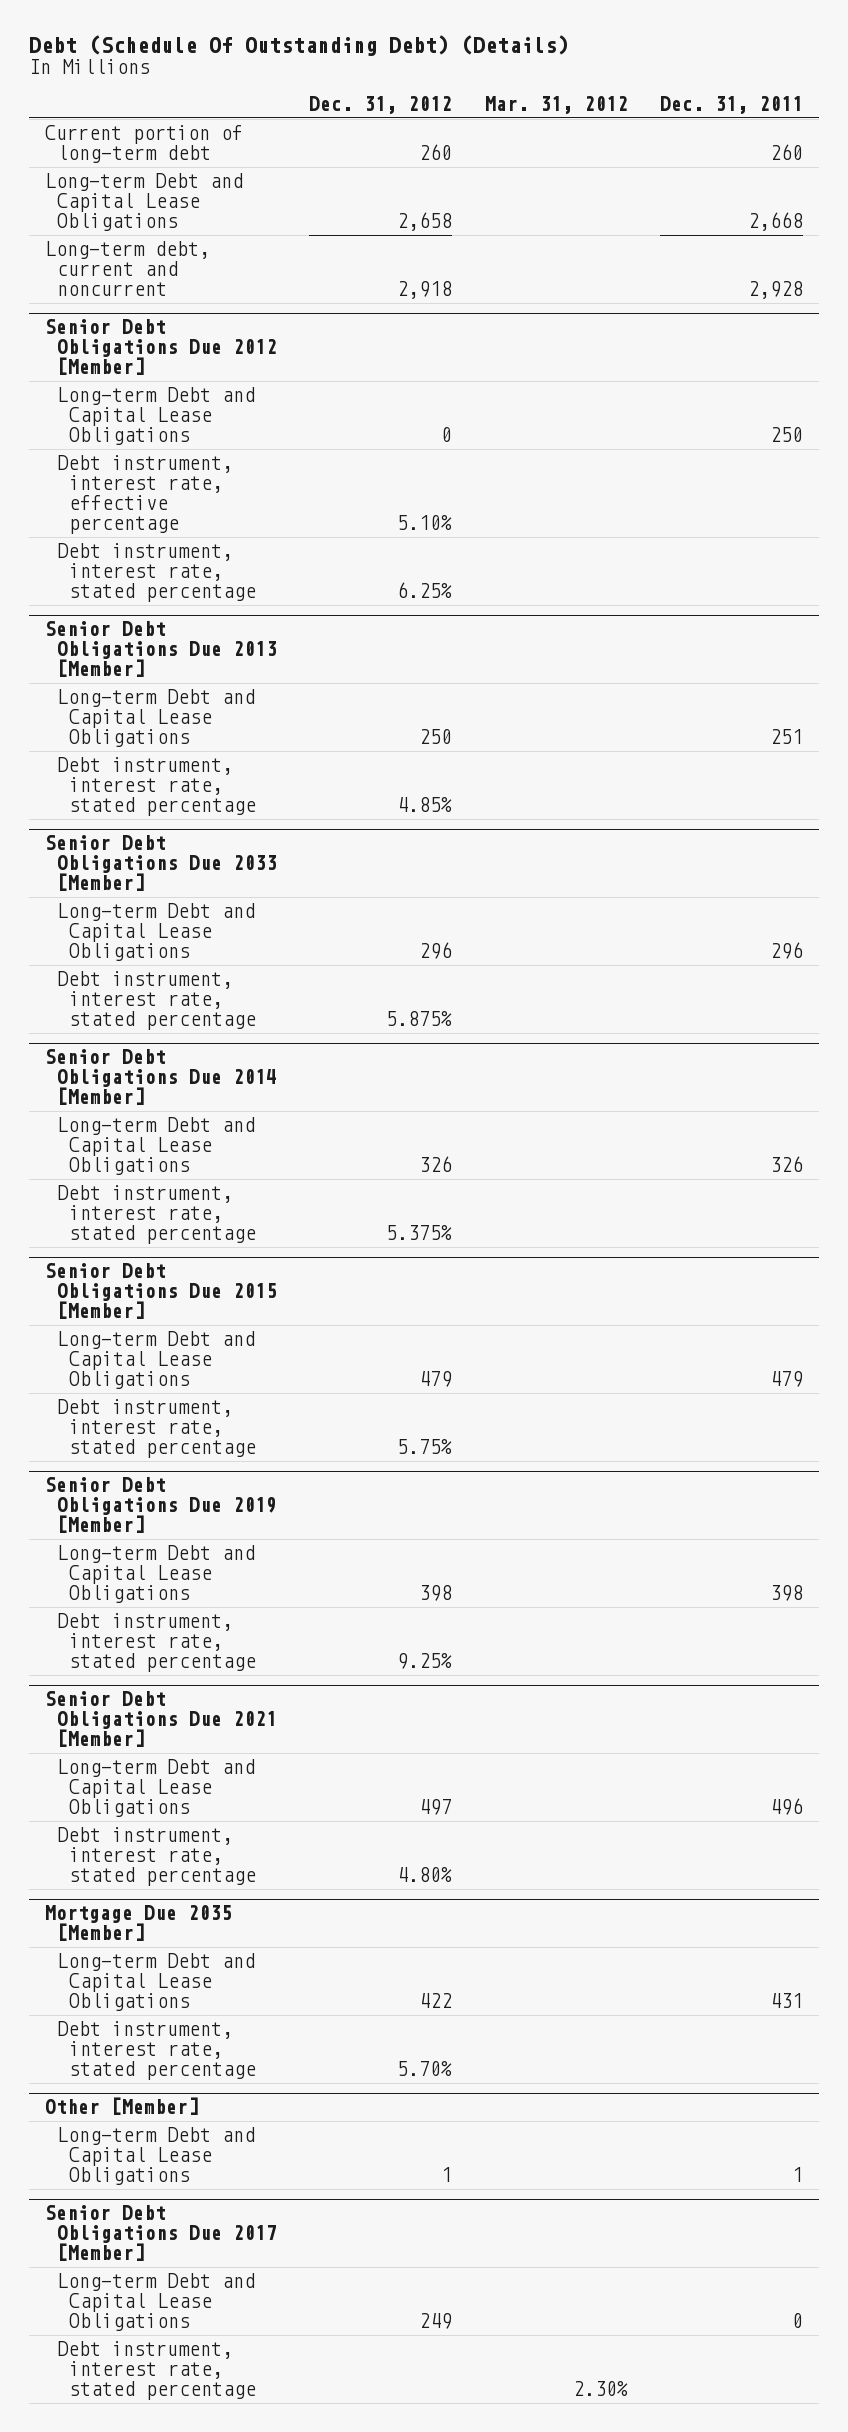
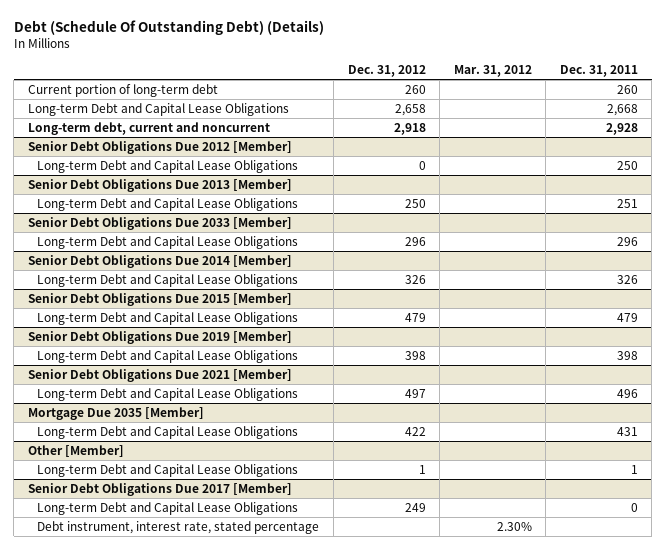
[56,455,233,535] Debt instrument, interest rate, effective percentage -> none
[56,543,256,603] Debt instrument, interest rate, stated percentage -> none
[56,757,256,817] Debt instrument, interest rate, stated percentage -> none
[56,971,256,1031] Debt instrument, interest rate, stated percentage -> none
[56,1185,256,1245] Debt instrument, interest rate, stated percentage -> none
[56,1399,256,1459] Debt instrument, interest rate, stated percentage -> none
[56,1613,256,1673] Debt instrument, interest rate, stated percentage -> none
[56,1827,256,1887] Debt instrument, interest rate, stated percentage -> none
[56,2021,256,2081] Debt instrument, interest rate, stated percentage -> none

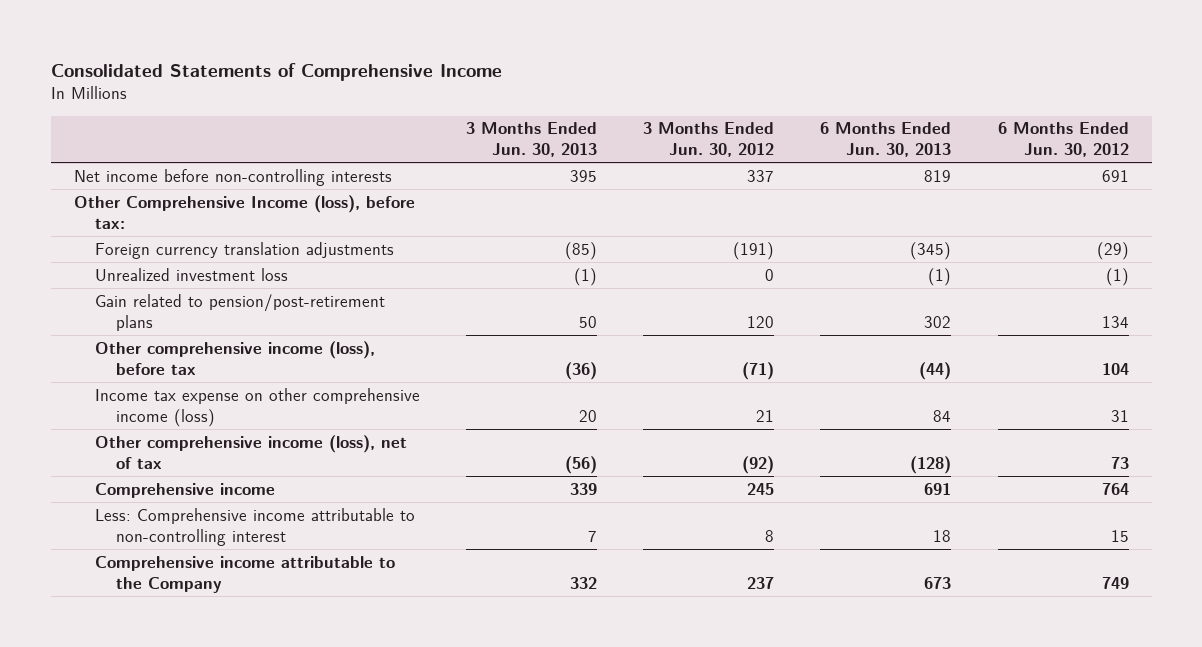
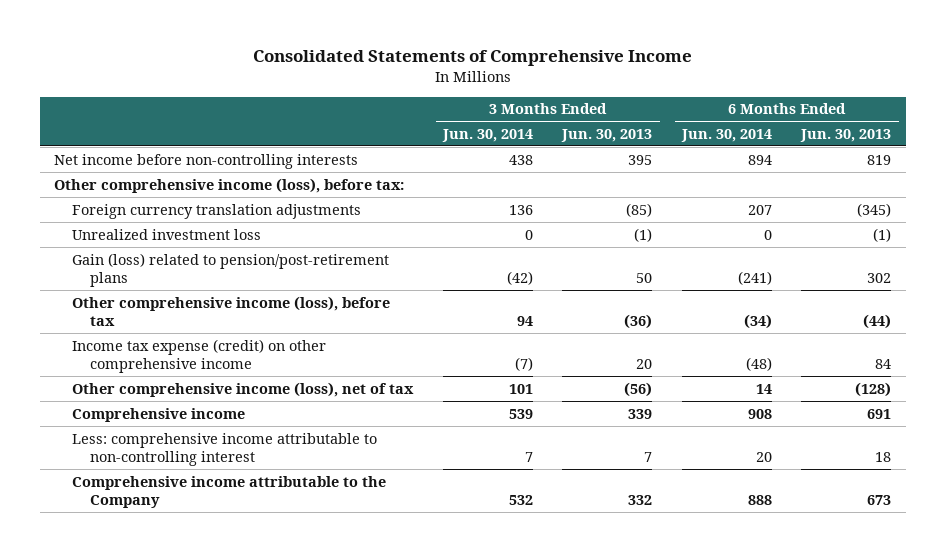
[643,122,775,158] 3 Months Ended Jun. 30, 2012 -> none
[997,122,1129,158] 6 Months Ended Jun. 30, 2012 -> none
none -> [441,128,533,142] Jun. 30, 2014
none -> [680,128,772,142] Jun. 30, 2014
[73,194,415,229] Other Comprehensive Income (loss), before tax: -> [54,177,405,193] Other comprehensive income (loss), before tax:
[94,293,385,331] Gain related to pension/post-retirement plans -> [72,252,390,288] Gain (loss) related to pension/post-retirement plans
[94,387,420,427] Income tax expense on other comprehensive income (loss) -> [72,338,327,374] Income tax expense (credit) on other comprehensive income
[94,507,415,546] Less: Comprehensive income attributable to non-controlling interest -> [72,432,378,467] Less: comprehensive income attributable to non-controlling interest

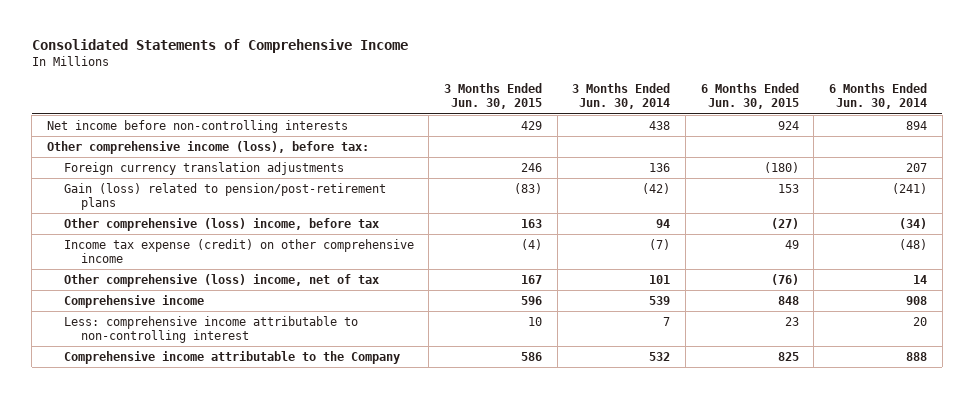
[561,128,653,142] Jun. 30, 2013 -> none
[800,128,892,142] Jun. 30, 2013 -> none
none -> [444,83,543,110] 3 Months Ended Jun. 30, 2015
none -> [700,83,799,110] 6 Months Ended Jun. 30, 2015
[72,228,262,240] Unrealized investment loss -> none
[72,295,391,327] Other comprehensive income (loss), before tax -> [63,217,379,231] Other comprehensive (loss) income, before tax
[72,381,415,397] Other comprehensive income (loss), net of tax -> [63,273,379,287] Other comprehensive (loss) income, net of tax

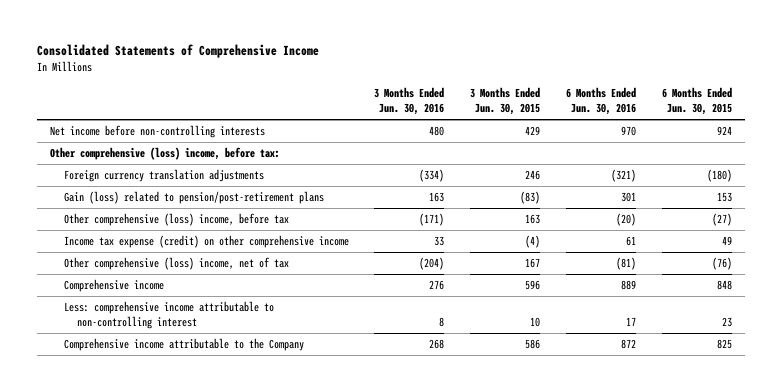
[572,83,671,110] 3 Months Ended Jun. 30, 2014 -> none
[829,83,928,110] 6 Months Ended Jun. 30, 2014 -> none
none -> [374,87,445,116] 3 Months Ended Jun. 30, 2016
none -> [565,87,636,116] 6 Months Ended Jun. 30, 2016
[46,140,369,154] Other comprehensive income (loss), before tax: -> [50,147,281,161] Other comprehensive (loss) income, before tax:

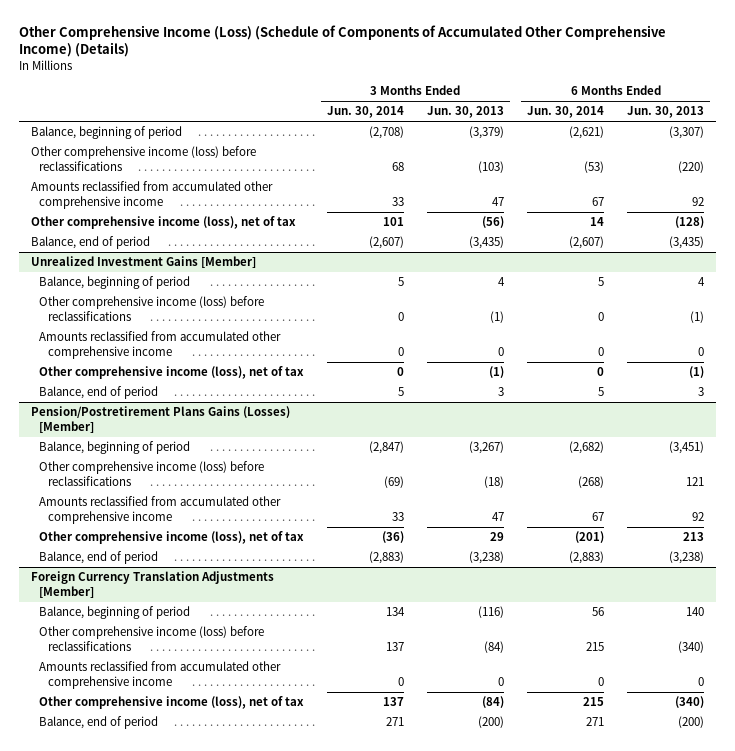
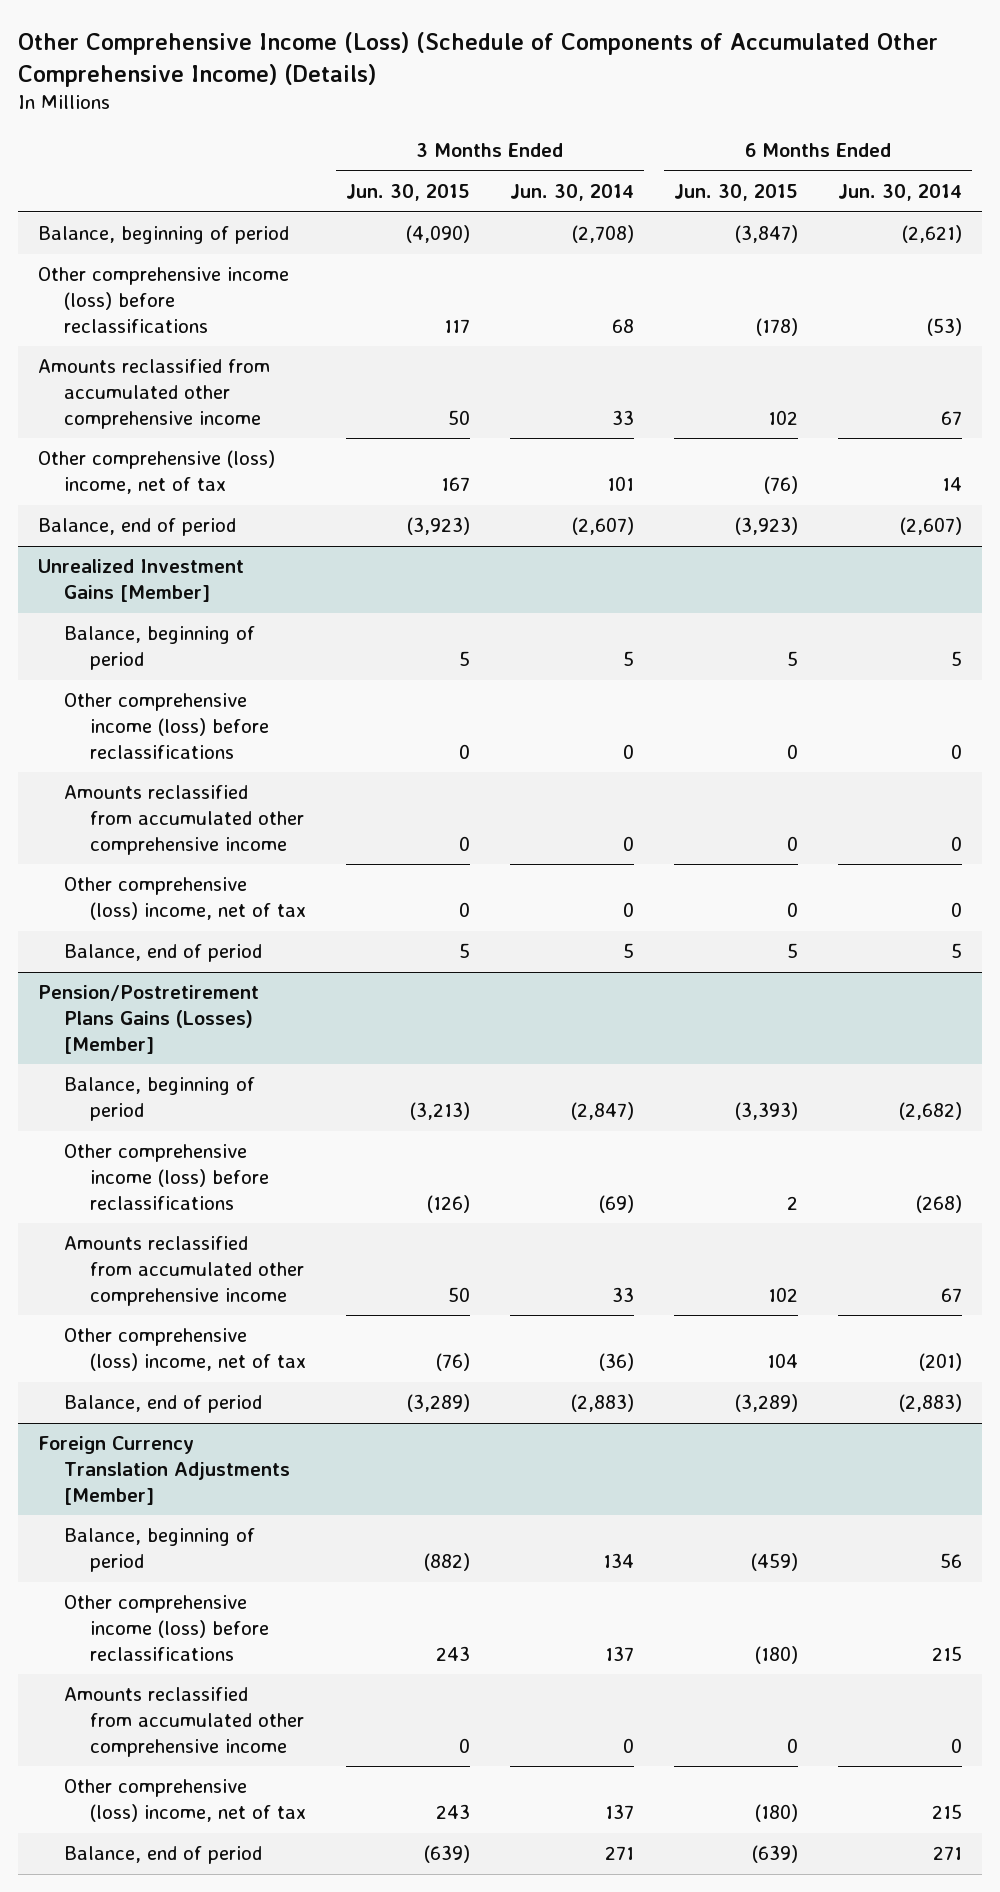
[426,106,504,119] Jun. 30, 2013 -> none
[627,106,705,119] Jun. 30, 2013 -> none
none -> [346,184,471,202] Jun. 30, 2015
none -> [673,184,798,202] Jun. 30, 2015
[31,216,297,230] Other comprehensive income (loss), net of tax -> [38,450,276,495] Other comprehensive (loss) income, net of tax
[39,366,305,380] Other comprehensive income (loss), net of tax -> [64,877,307,921] Other comprehensive (loss) income, net of tax
[39,531,305,545] Other comprehensive income (loss), net of tax -> [64,1328,307,1372] Other comprehensive (loss) income, net of tax
[39,696,305,710] Other comprehensive income (loss), net of tax -> [64,1779,307,1823] Other comprehensive (loss) income, net of tax

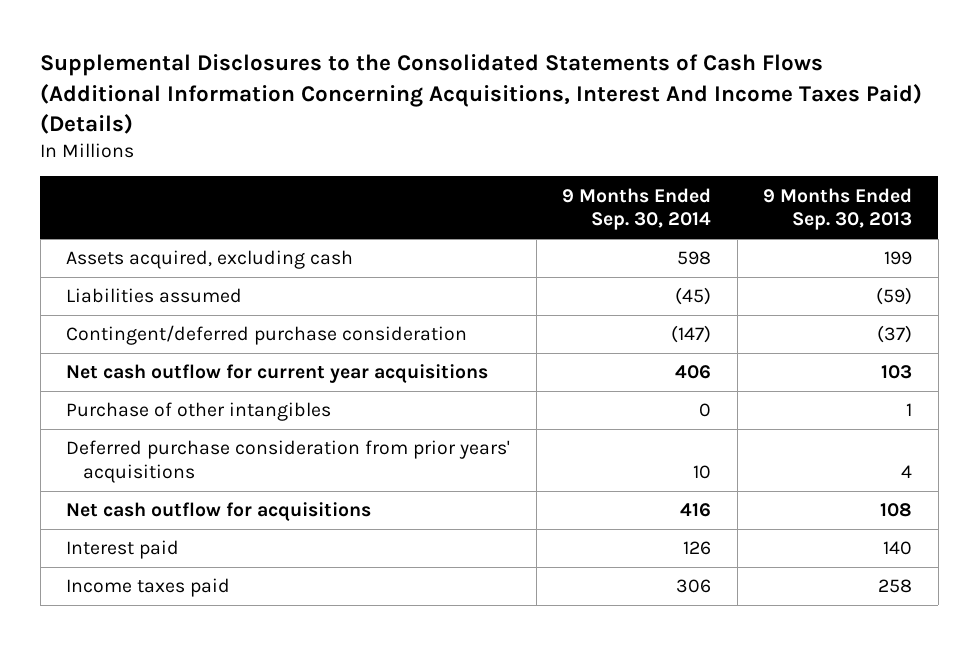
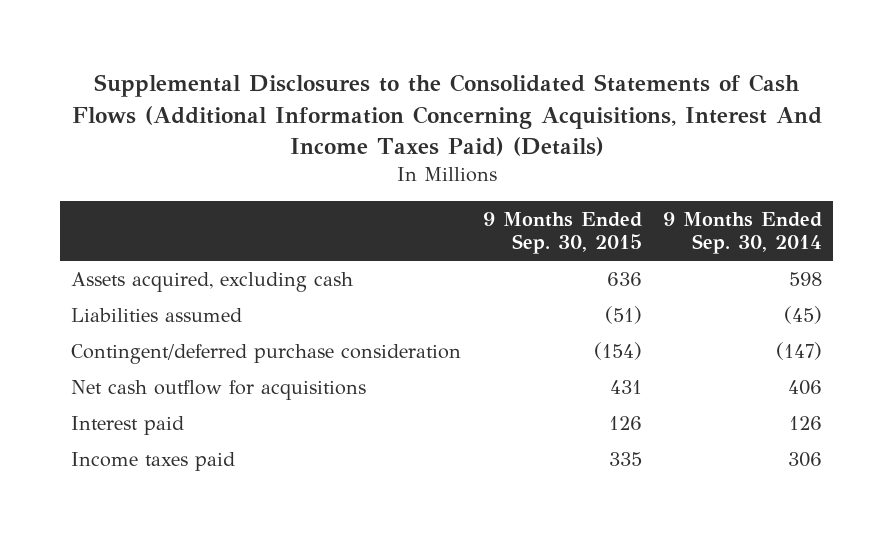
[763,187,913,231] 9 Months Ended Sep. 30, 2013 -> none
none -> [482,211,642,255] 9 Months Ended Sep. 30, 2015
[66,364,489,384] Net cash outflow for current year acquisitions -> none
[66,402,332,422] Purchase of other intangibles -> none
[66,440,511,483] Deferred purchase consideration from prior years' acquisitions -> none
[680,503,712,518] 416 -> [788,379,823,395] 406

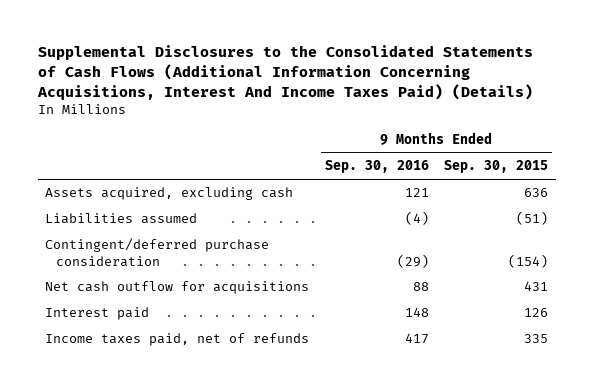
[663,211,823,255] 9 Months Ended Sep. 30, 2014 -> none
none -> [324,160,429,174] Sep. 30, 2016
[70,451,235,471] Income taxes paid -> [45,333,310,347] Income taxes paid, net of refunds

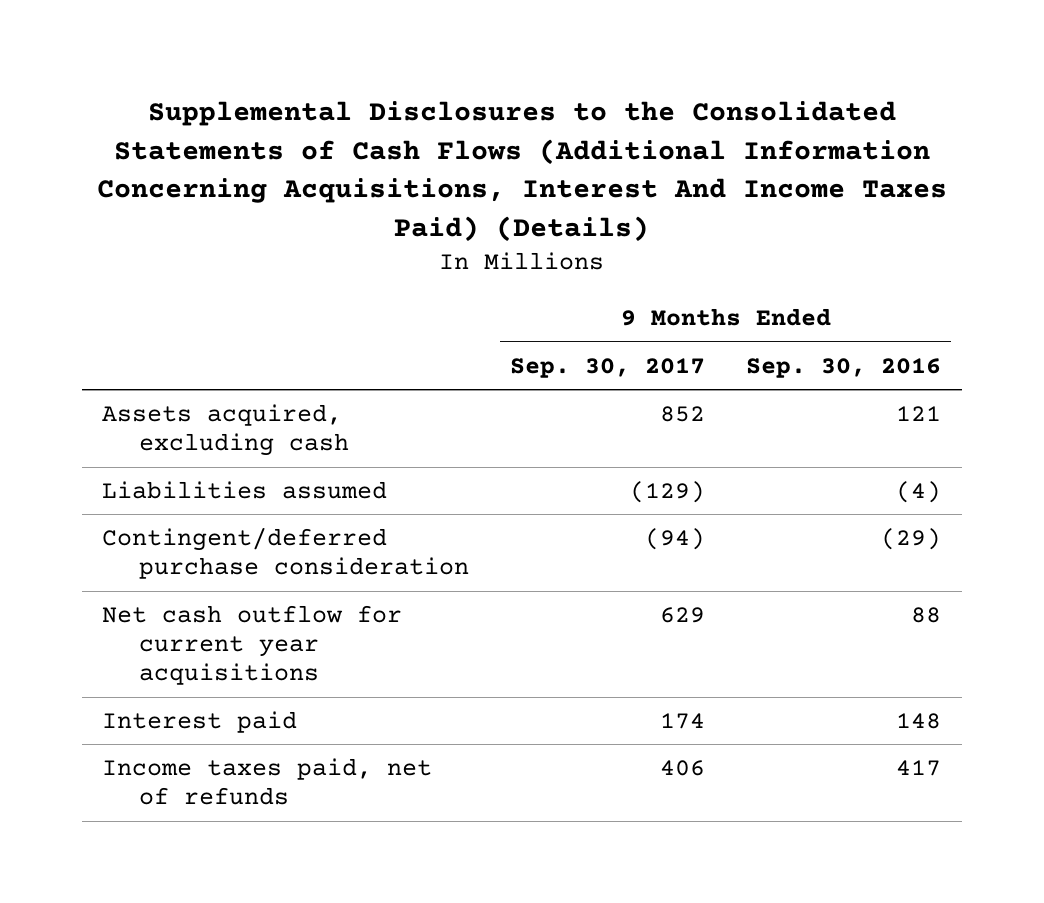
[444,160,549,174] Sep. 30, 2015 -> none
none -> [510,357,706,378] Sep. 30, 2017
[45,281,310,295] Net cash outflow for acquisitions -> [102,604,403,686] Net cash outflow for current year acquisitions

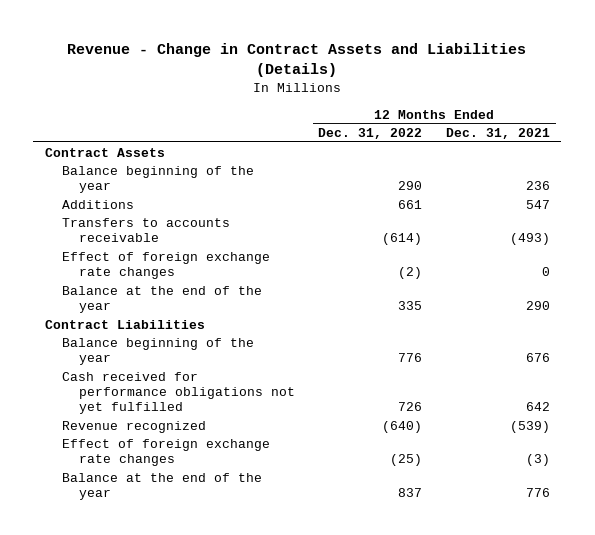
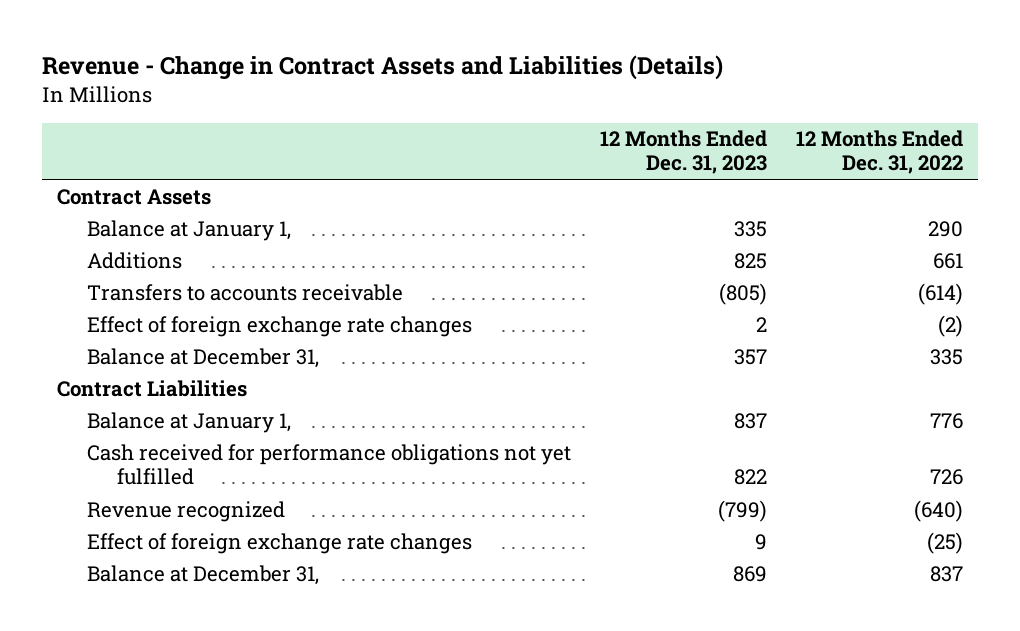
[445,127,550,139] Dec. 31, 2021 -> none
none -> [600,130,768,175] 12 Months Ended Dec. 31, 2023
[61,165,254,193] Balance beginning of the year -> [87,219,292,241] Balance at January 1,
[61,285,262,313] Balance at the end of the year -> [87,347,320,368] Balance at December 31,
[61,337,254,365] Balance beginning of the year -> [87,411,292,433] Balance at January 1,
[61,472,262,500] Balance at the end of the year -> [87,564,320,585] Balance at December 31,

